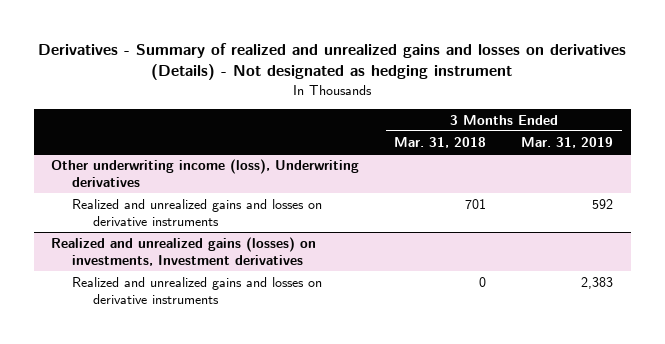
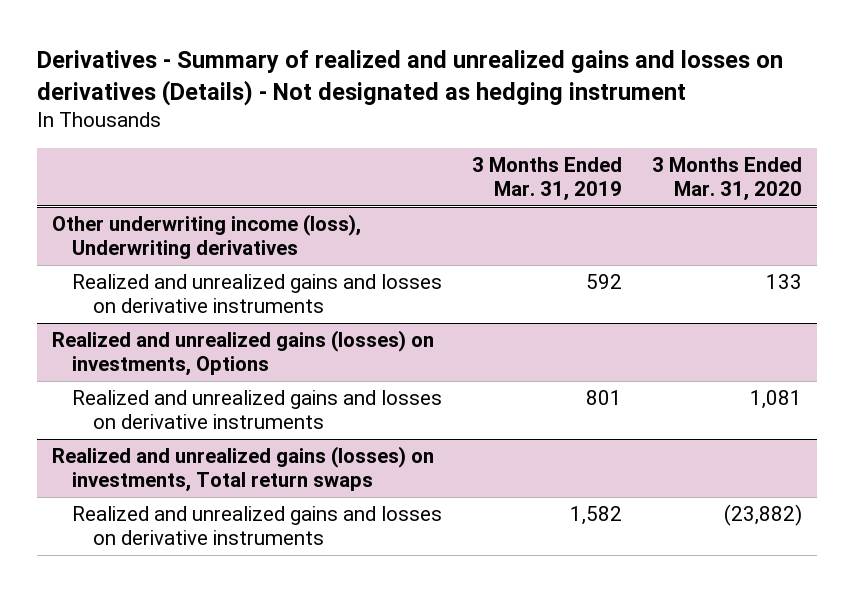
[394,136,487,148] Mar. 31, 2018 -> none
none -> [651,157,802,201] 3 Months Ended Mar. 31, 2020
[51,236,317,267] Realized and unrealized gains (losses) on investments, Investment derivatives -> [51,330,434,377] Realized and unrealized gains (losses) on investments, Options
[581,276,614,289] 2,383 -> [586,390,623,406] 801
none -> [51,446,434,493] Realized and unrealized gains (losses) on investments, Total return swaps
none -> [72,506,443,546] Realized and unrealized gains and losses on derivative instruments

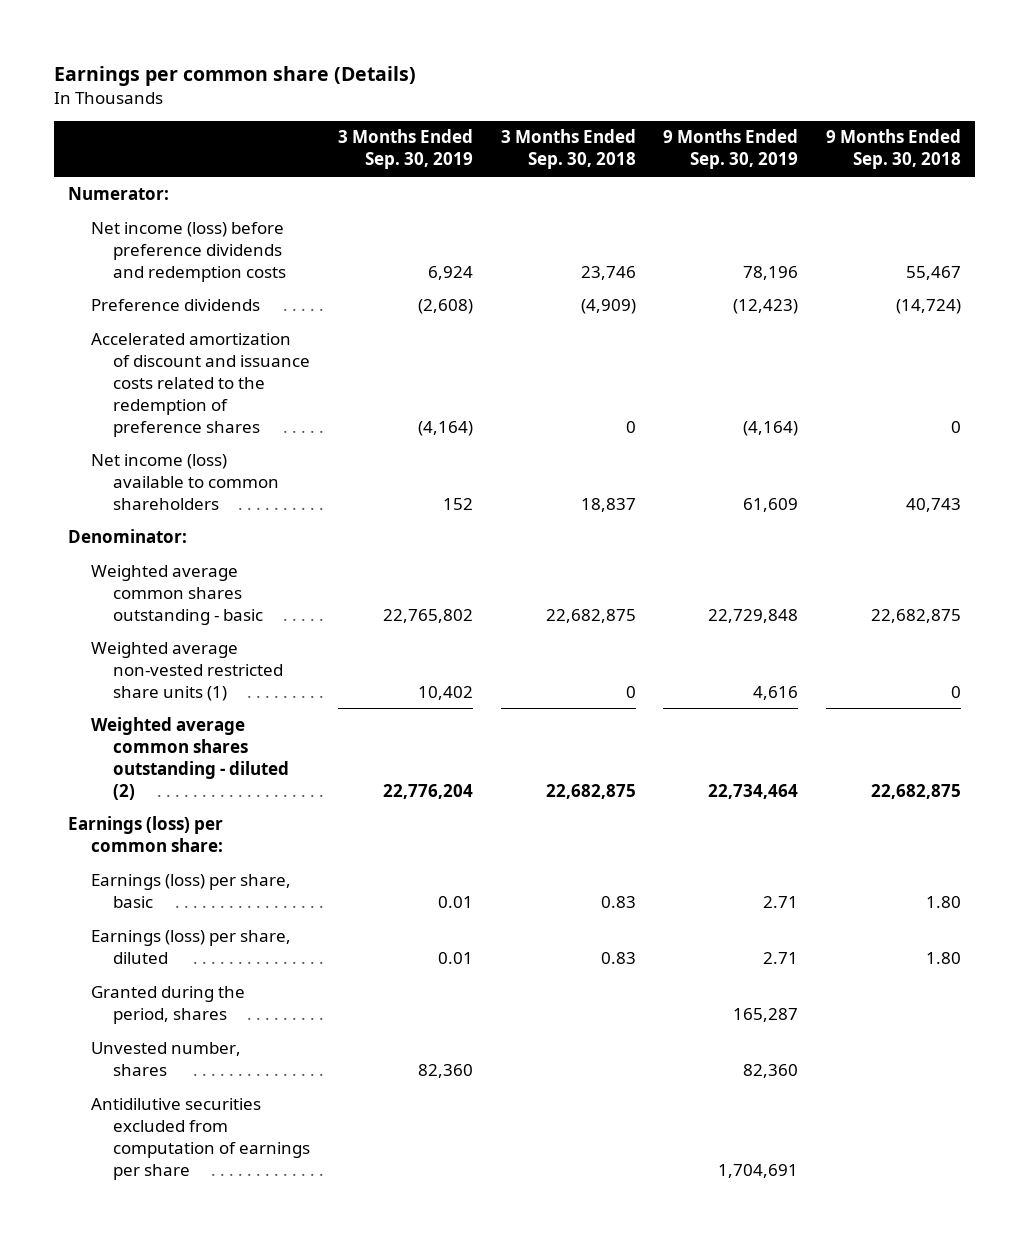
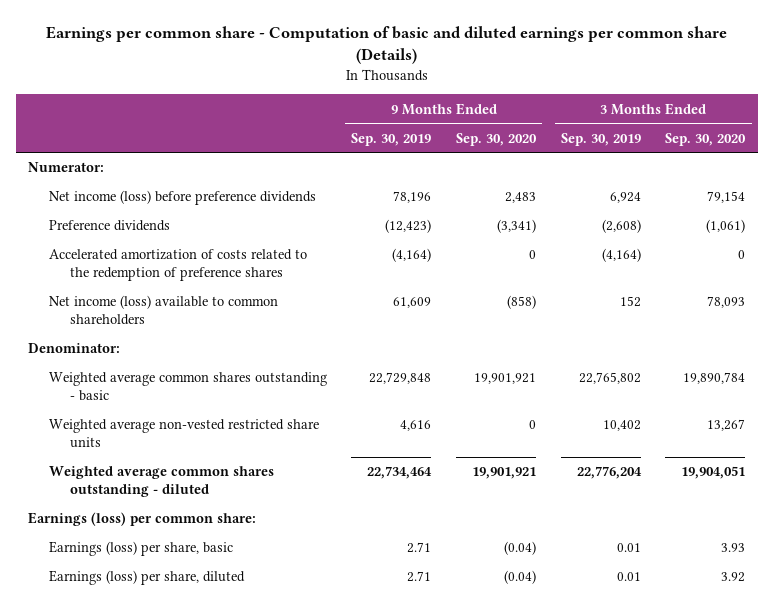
[54,65,417,86] Earnings per common share (Details) -> [45,26,727,65] Earnings per common share - Computation of basic and diluted earnings per common share (Details)
[500,129,636,170] 3 Months Ended Sep. 30, 2018 -> none
[826,129,962,170] 9 Months Ended Sep. 30, 2018 -> none
none -> [456,132,538,146] Sep. 30, 2020
none -> [665,132,747,146] Sep. 30, 2020
[90,221,287,282] Net income (loss) before preference dividends and redemption costs -> [48,190,316,206] Net income (loss) before preference dividends
[90,332,311,437] Accelerated amortization of discount and issuance costs related to the redemption of preference shares -> [48,249,307,282] Accelerated amortization of costs related to the redemption of preference shares
[90,641,284,701] Weighted average non-vested restricted share units (1) -> [48,419,319,449] Weighted average non-vested restricted share units
[90,716,290,800] Weighted average common shares outstanding - diluted (2) -> [48,466,274,498] Weighted average common shares outstanding - diluted
[90,985,245,1024] Granted during the period, shares -> none
[90,1041,241,1076] Unvested number, shares -> none
[90,1097,311,1180] Antidilutive securities excluded from computation of earnings per share -> none

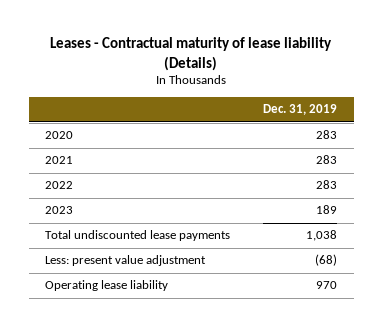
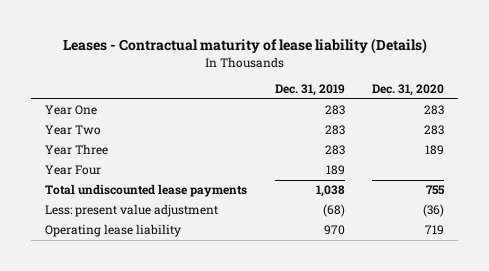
none -> [372,84,445,97] Dec. 31, 2020
[45,131,74,140] 2020 -> [45,105,98,116] Year One
[45,156,74,165] 2021 -> [45,125,102,136] Year Two
[45,181,74,190] 2022 -> [45,144,109,156] Year Three
[45,206,74,215] 2023 -> [45,165,102,176] Year Four

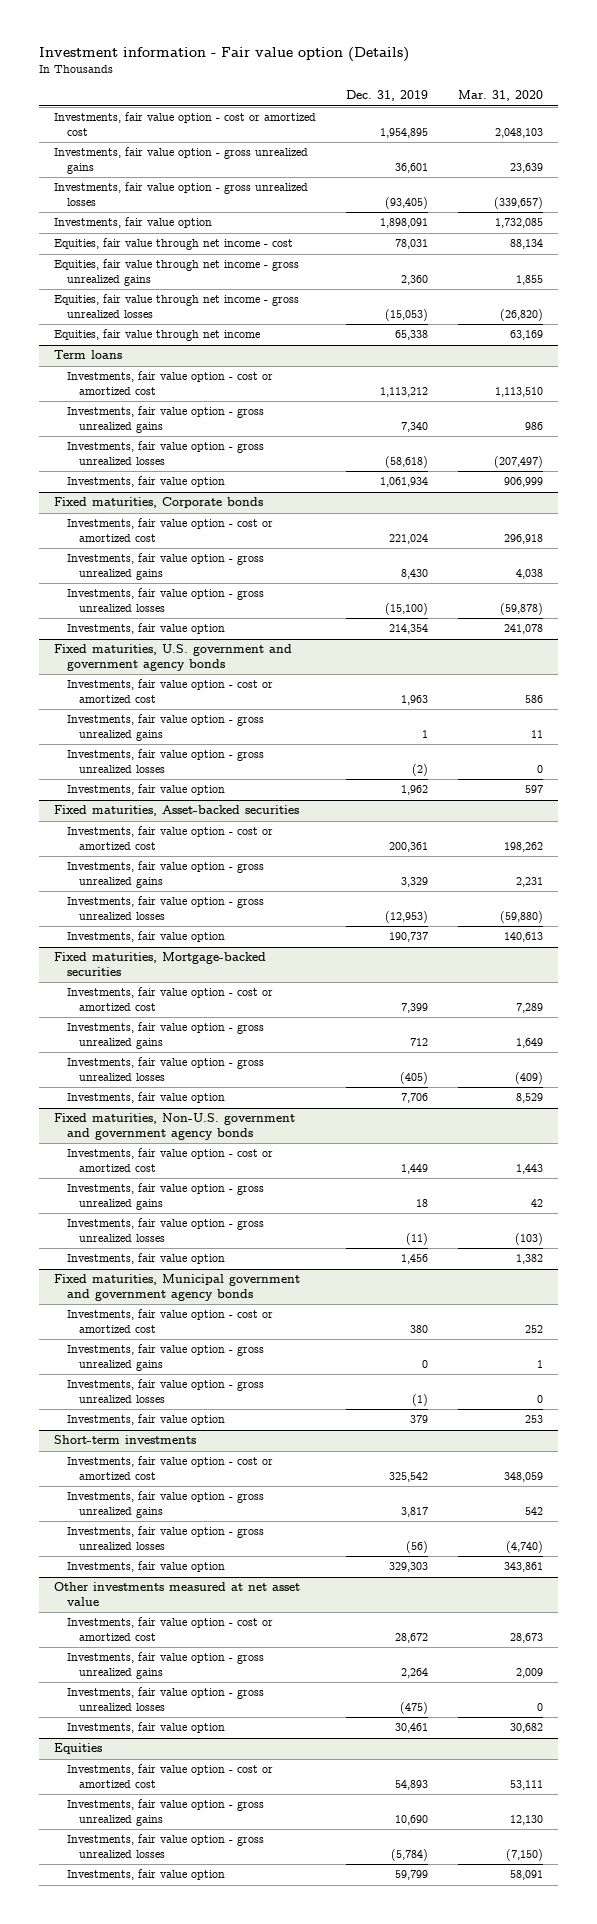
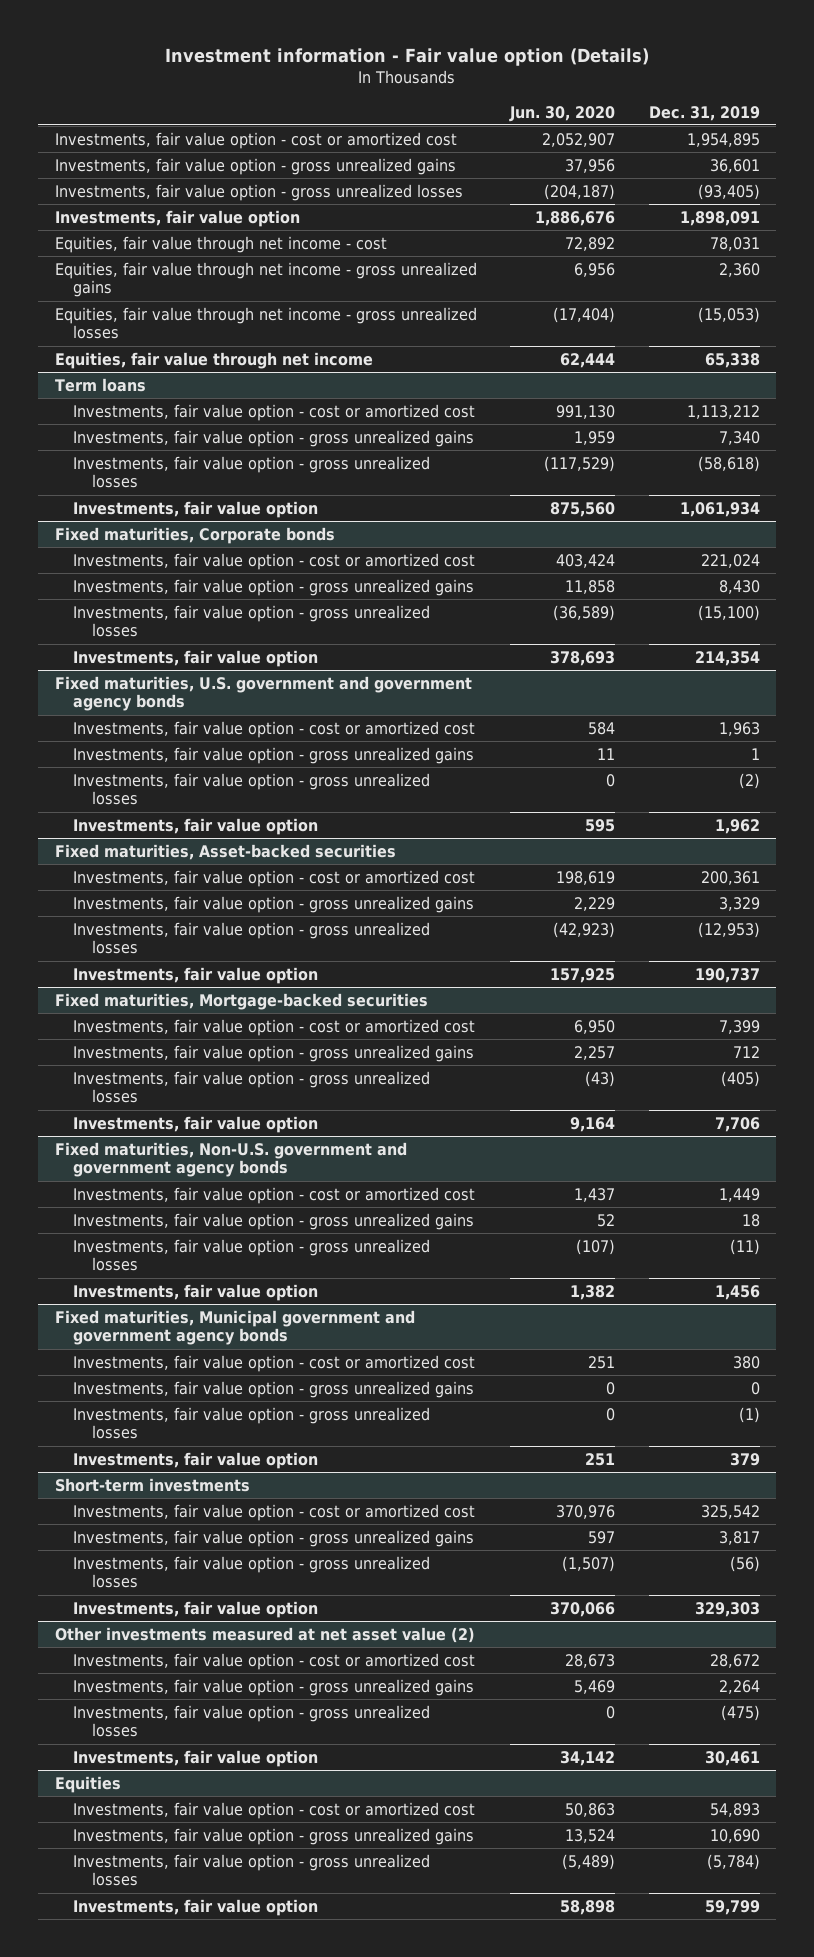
[457,90,543,102] Mar. 31, 2020 -> none
none -> [509,105,616,122] Jun. 30, 2020
[54,1582,301,1607] Other investments measured at net asset value -> [54,1626,475,1643] Other investments measured at net asset value (2)

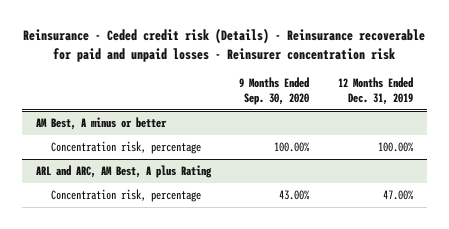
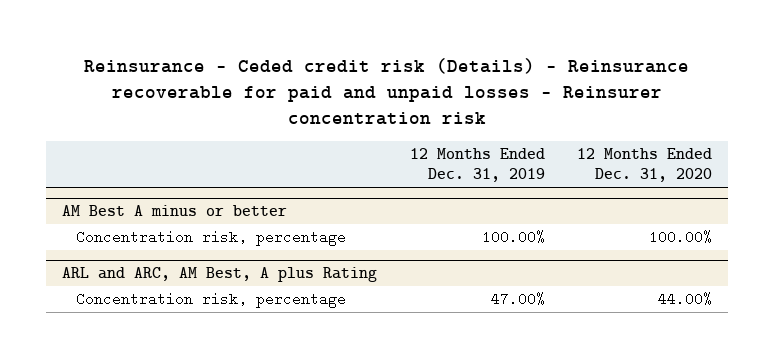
[239,76,310,105] 9 Months Ended Sep. 30, 2020 -> none
none -> [577,147,713,183] 12 Months Ended Dec. 31, 2020
[36,116,168,130] AM Best, A minus or better -> [62,205,288,217] AM Best A minus or better

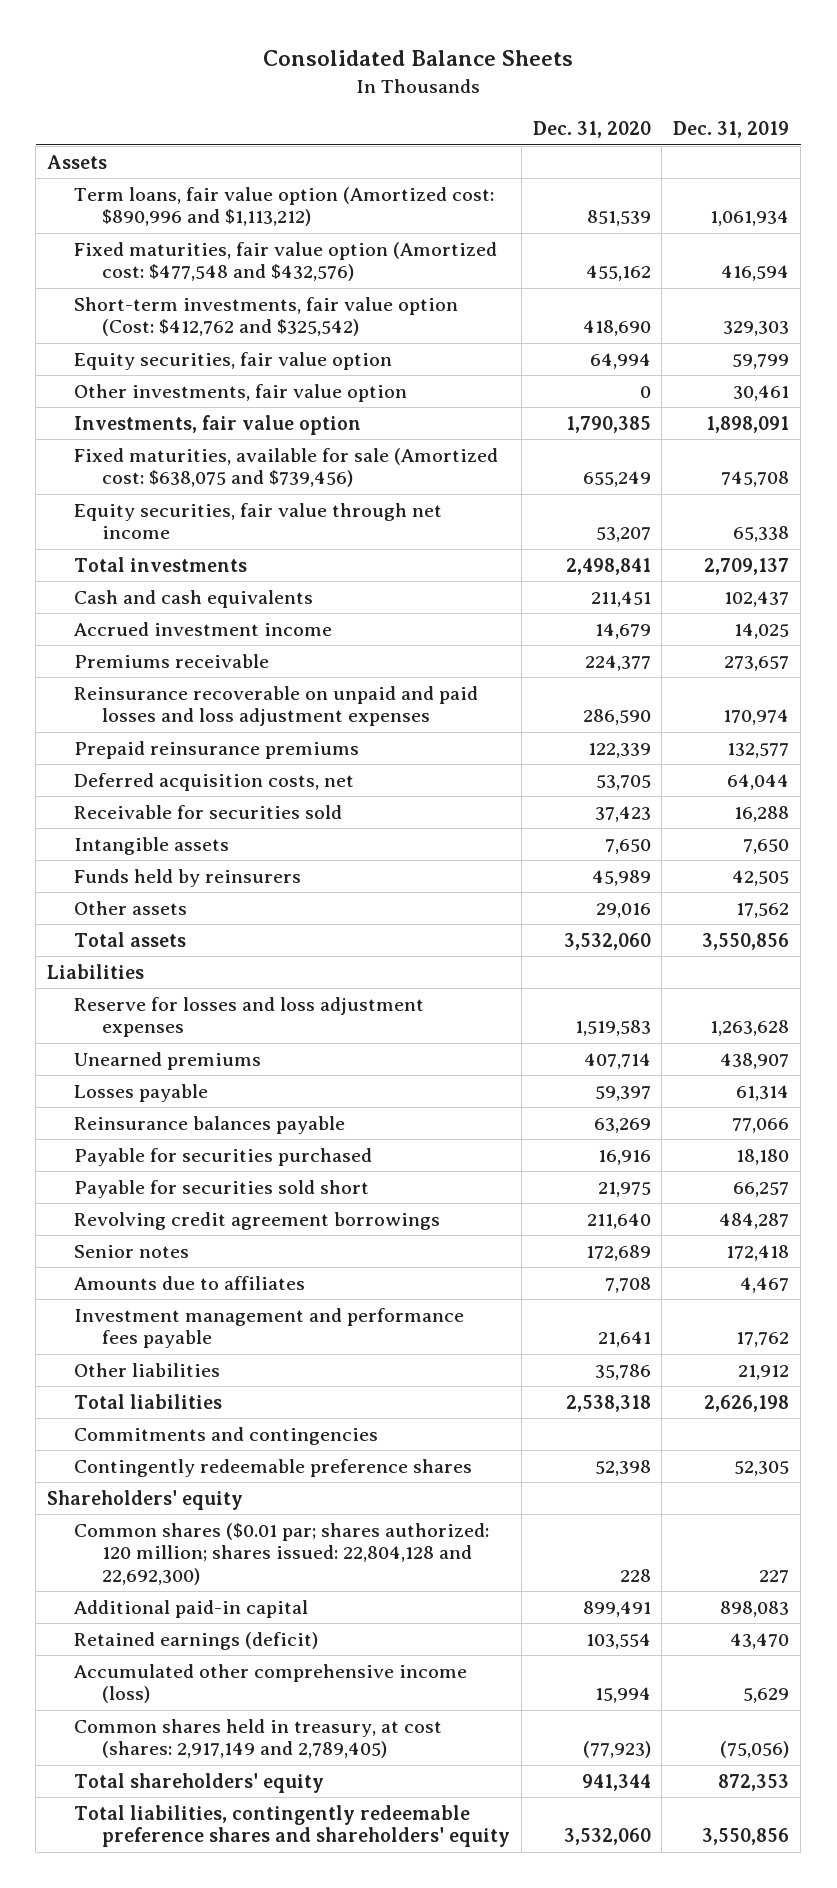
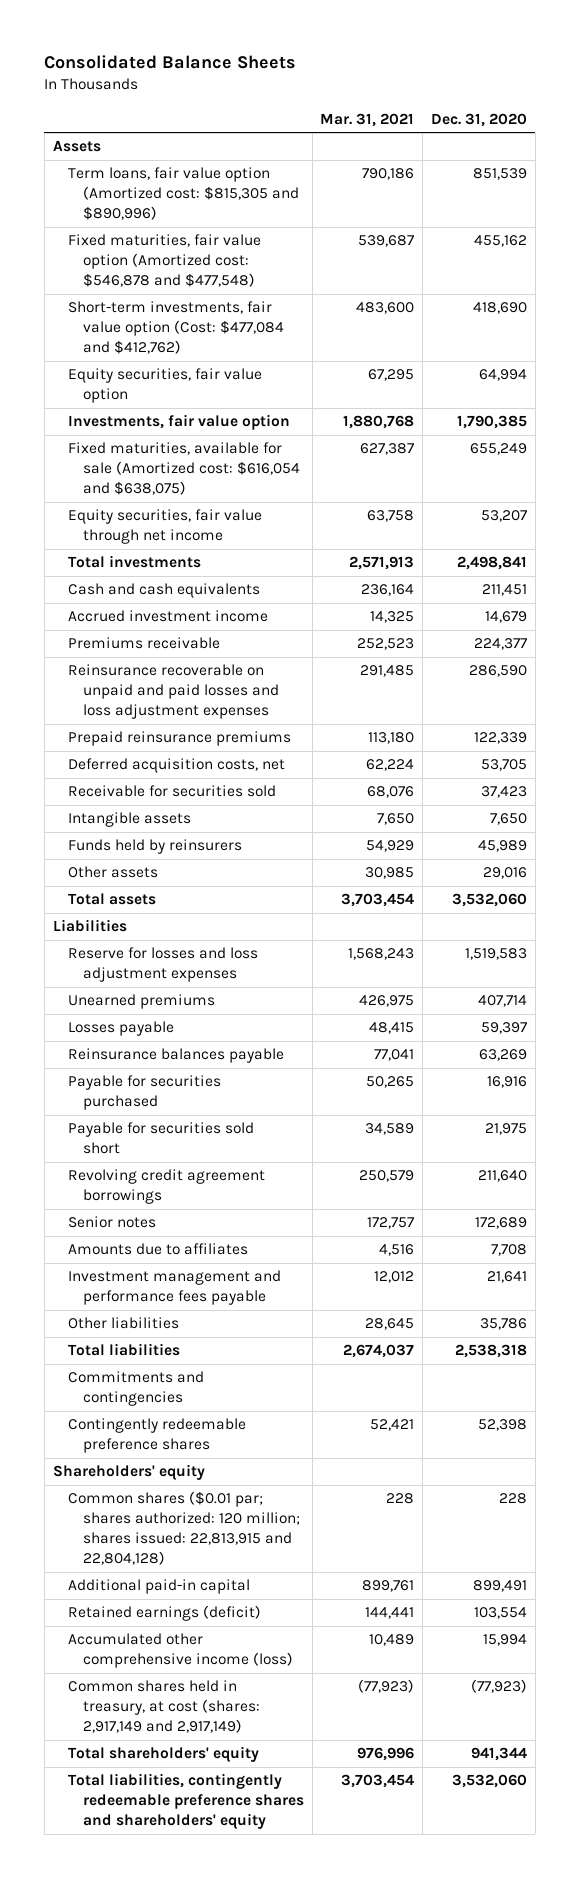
[673,121,790,139] Dec. 31, 2019 -> none
none -> [320,112,415,127] Mar. 31, 2021
[74,186,495,227] Term loans, fair value option (Amortized cost: $890,996 and $1,113,212) -> [67,167,299,221] Term loans, fair value option (Amortized cost: $815,305 and $890,996)
[74,241,498,282] Fixed maturities, fair value option (Amortized cost: $477,548 and $432,576) -> [67,234,261,288] Fixed maturities, fair value option (Amortized cost: $546,878 and $477,548)
[74,296,459,337] Short-term investments, fair value option (Cost: $412,762 and $325,542) -> [67,301,284,355] Short-term investments, fair value option (Cost: $477,084 and $412,762)
[74,383,408,402] Other investments, fair value option -> none
[74,447,499,488] Fixed maturities, available for sale (Amortized cost: $638,075 and $739,456) -> [67,442,300,496] Fixed maturities, available for sale (Amortized cost: $616,054 and $638,075)
[74,1522,490,1586] Common shares ($0.01 par; shares authorized: 120 million; shares issued: 22,804,128 and 22,692,300) -> [67,1491,300,1566] Common shares ($0.01 par; shares authorized: 120 million; shares issued: 22,813,915 and 22,804,128)
[74,1718,443,1759] Common shares held in treasury, at cost (shares: 2,917,149 and 2,789,405) -> [67,1680,260,1734] Common shares held in treasury, at cost (shares: 2,917,149 and 2,917,149)

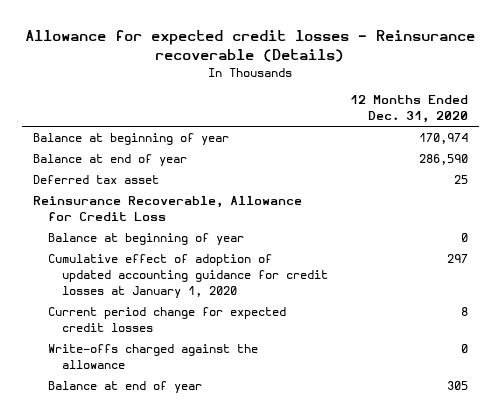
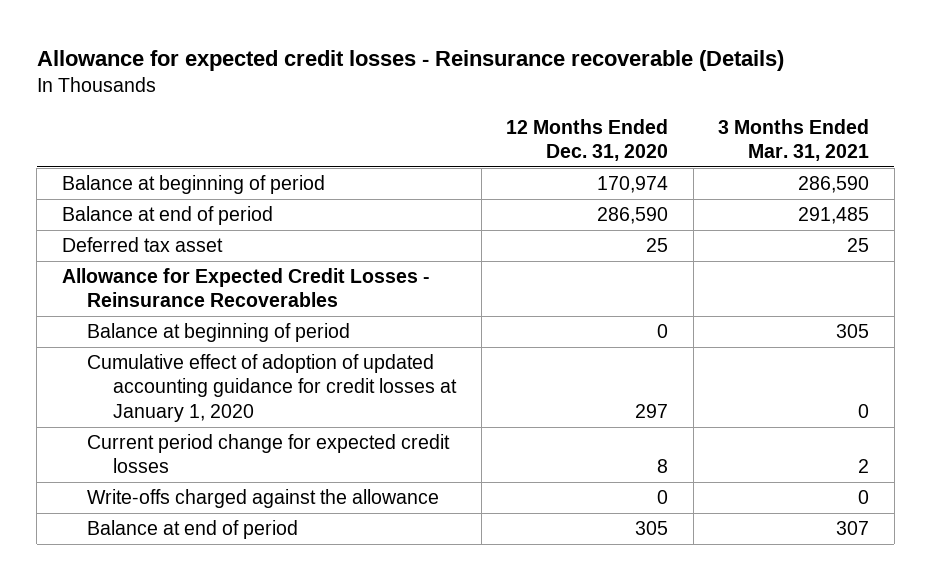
none -> [718,118,870,162] 3 Months Ended Mar. 31, 2021
[32,133,229,146] Balance at beginning of year -> [61,175,325,195] Balance at beginning of period
[32,154,187,167] Balance at end of year -> [61,206,273,226] Balance at end of period
[32,196,302,222] Reinsurance Recoverable, Allowance for Credit Loss -> [61,268,430,308] Allowance for Expected Credit Losses - Reinsurance Recoverables
[47,233,244,246] Balance at beginning of year -> [87,323,351,343] Balance at beginning of period
[47,381,202,394] Balance at end of year -> [87,520,299,540] Balance at end of period

